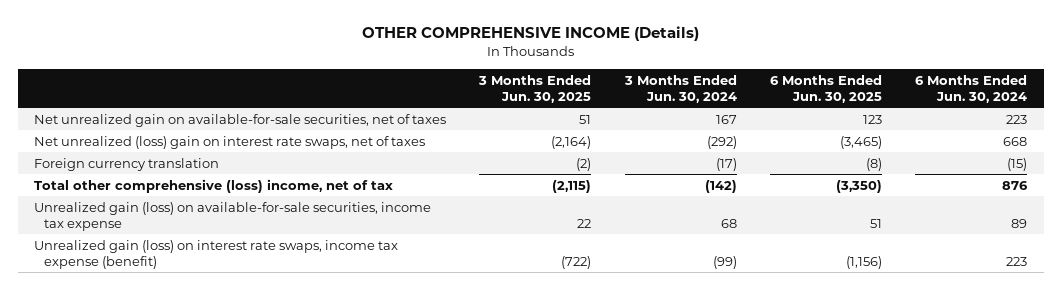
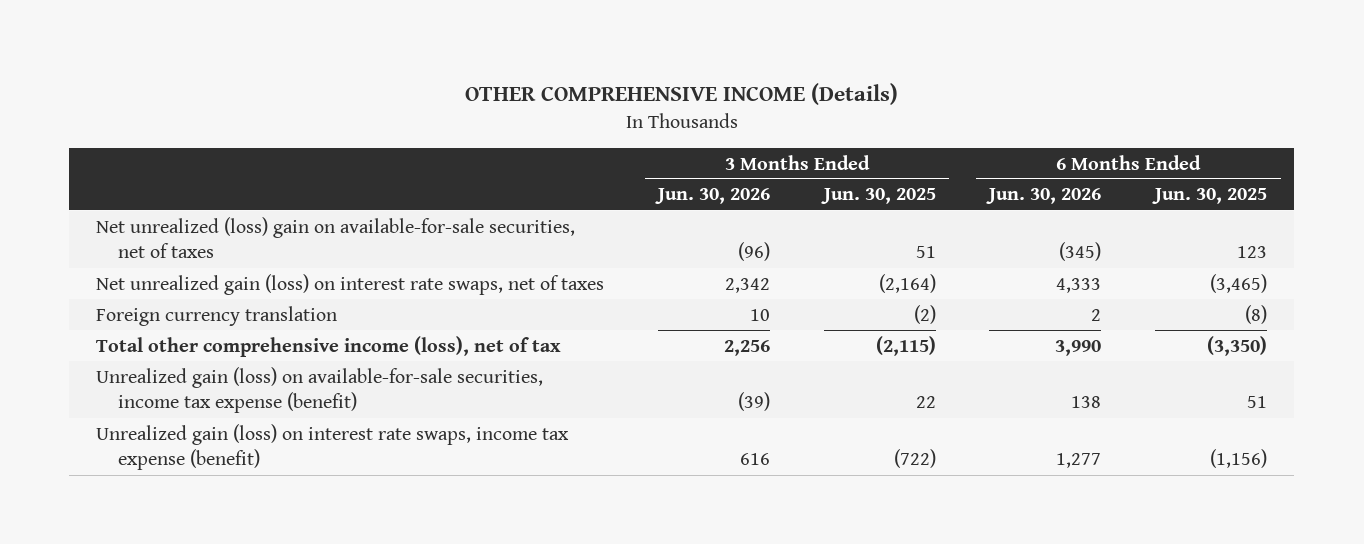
[623,74,737,103] 3 Months Ended Jun. 30, 2024 -> none
[915,74,1028,103] 6 Months Ended Jun. 30, 2024 -> none
none -> [655,188,771,205] Jun. 30, 2026
none -> [986,188,1102,205] Jun. 30, 2026
[34,113,447,127] Net unrealized gain on available-for-sale securities, net of taxes -> [96,216,576,259] Net unrealized (loss) gain on available-for-sale securities, net of taxes
[34,135,426,149] Net unrealized (loss) gain on interest rate swaps, net of taxes -> [96,273,605,295] Net unrealized gain (loss) on interest rate swaps, net of taxes
[34,178,394,193] Total other comprehensive (loss) income, net of tax -> [96,335,562,357] Total other comprehensive income (loss), net of tax
[34,201,432,231] Unrealized gain (loss) on available-for-sale securities, income tax expense -> [96,366,544,414] Unrealized gain (loss) on available-for-sale securities, income tax expense (benefit)

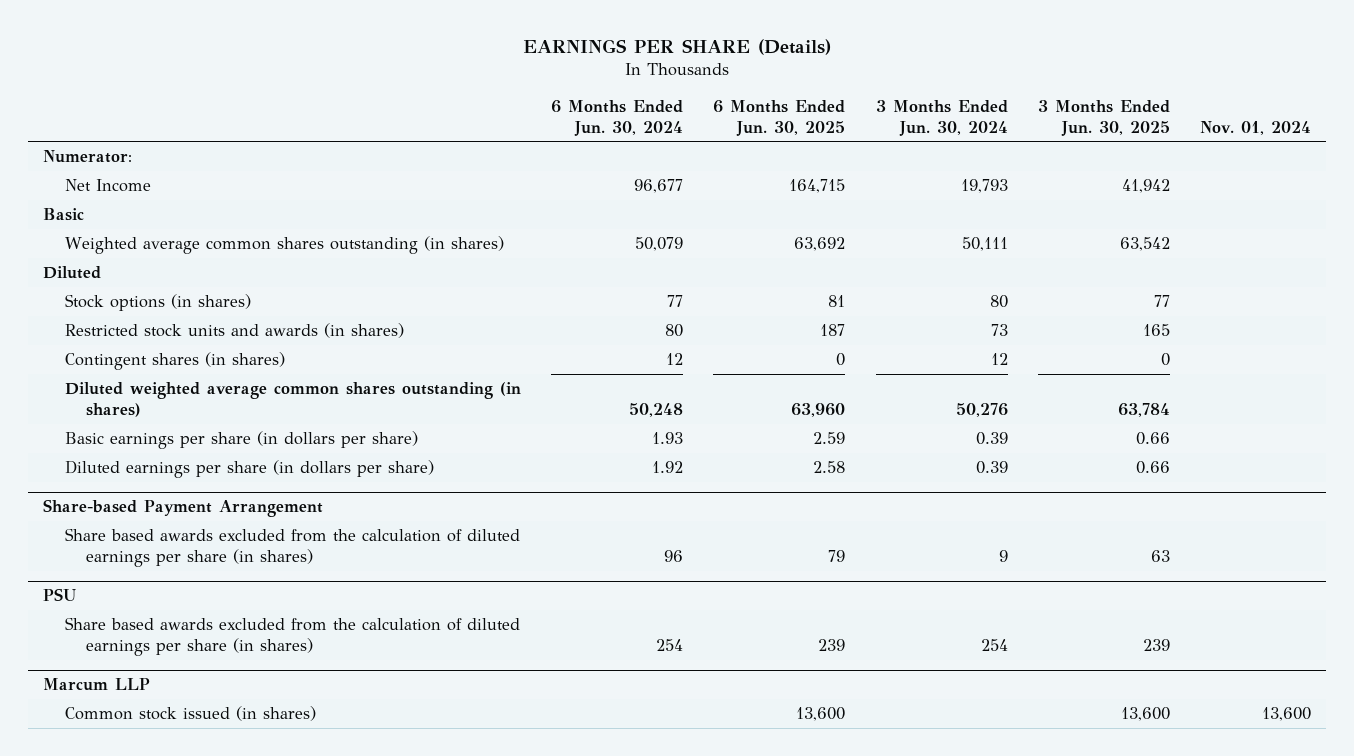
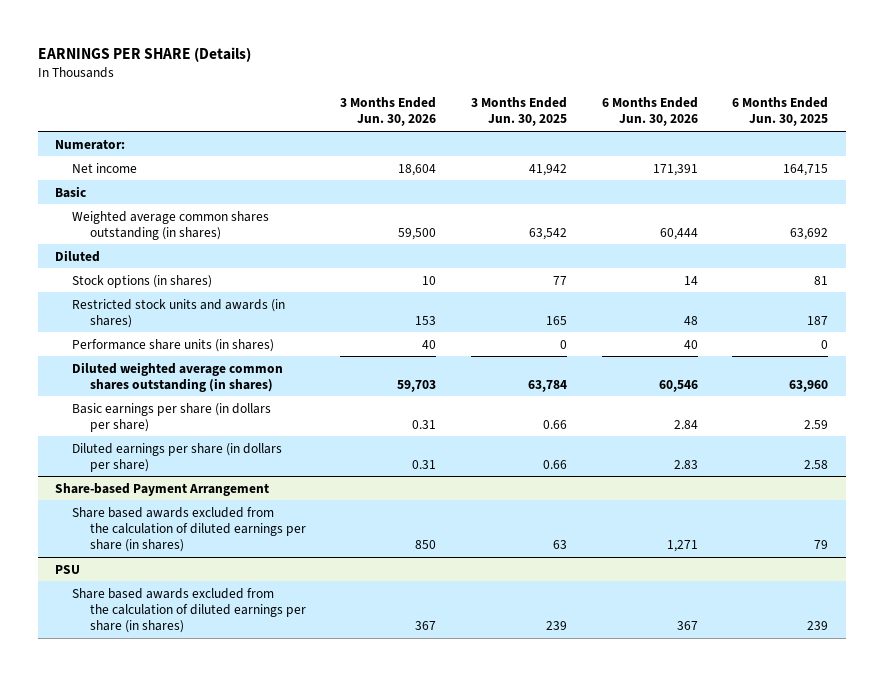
[551,99,684,136] 6 Months Ended Jun. 30, 2024 -> none
[875,99,1008,136] 3 Months Ended Jun. 30, 2024 -> none
[1200,120,1312,135] Nov. 01, 2024 -> none
none -> [340,97,437,127] 3 Months Ended Jun. 30, 2026
none -> [601,97,698,127] 6 Months Ended Jun. 30, 2026
[64,179,151,193] Net Income -> [72,162,138,173] Net income
[64,352,285,371] Contingent shares (in shares) -> none
none -> [72,338,275,352] Performance share units (in shares)
[43,678,151,692] Marcum LLP -> none
[64,706,316,722] Common stock issued (in shares) -> none

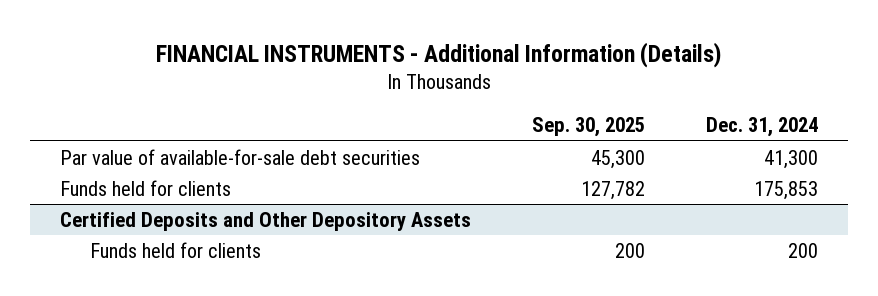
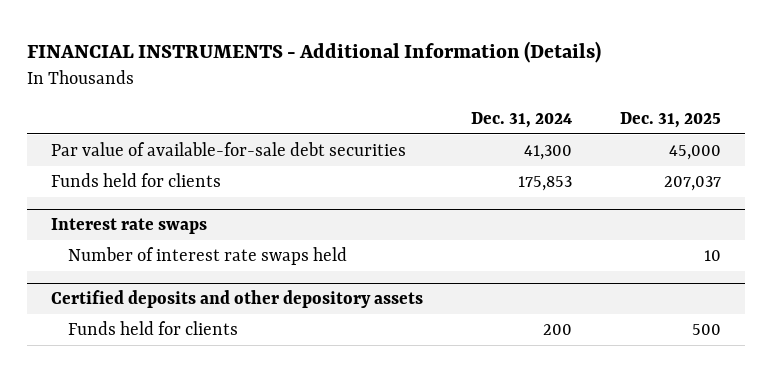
[531,117,645,138] Sep. 30, 2025 -> none
none -> [620,112,722,129] Dec. 31, 2025
none -> [51,218,208,235] Interest rate swaps
none -> [67,246,347,265] Number of interest rate swaps held
[60,211,472,231] Certified Deposits and Other Depository Assets -> [51,290,424,309] Certified deposits and other depository assets

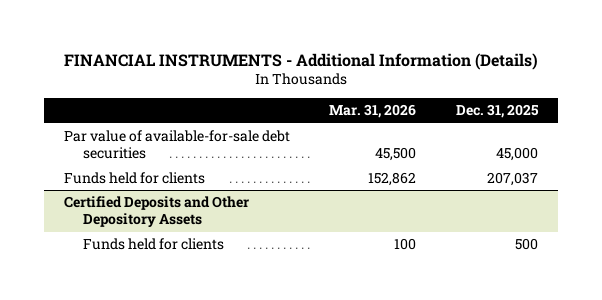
[471,112,573,129] Dec. 31, 2024 -> none
none -> [329,104,417,119] Mar. 31, 2026
[51,218,208,235] Interest rate swaps -> none
[67,246,347,265] Number of interest rate swaps held -> none
[51,290,424,309] Certified deposits and other depository assets -> [63,196,249,228] Certified Deposits and Other Depository Assets

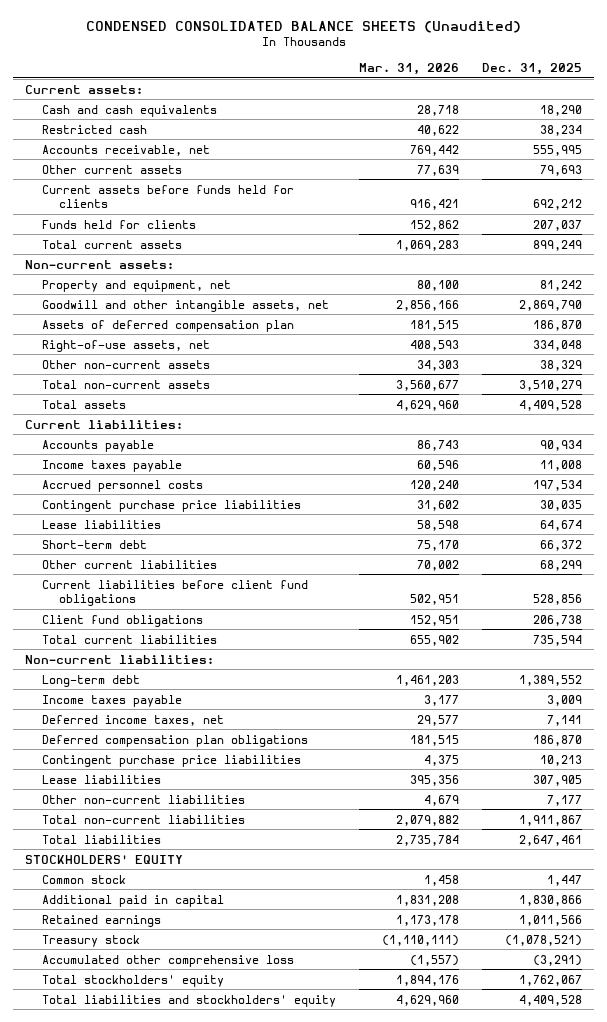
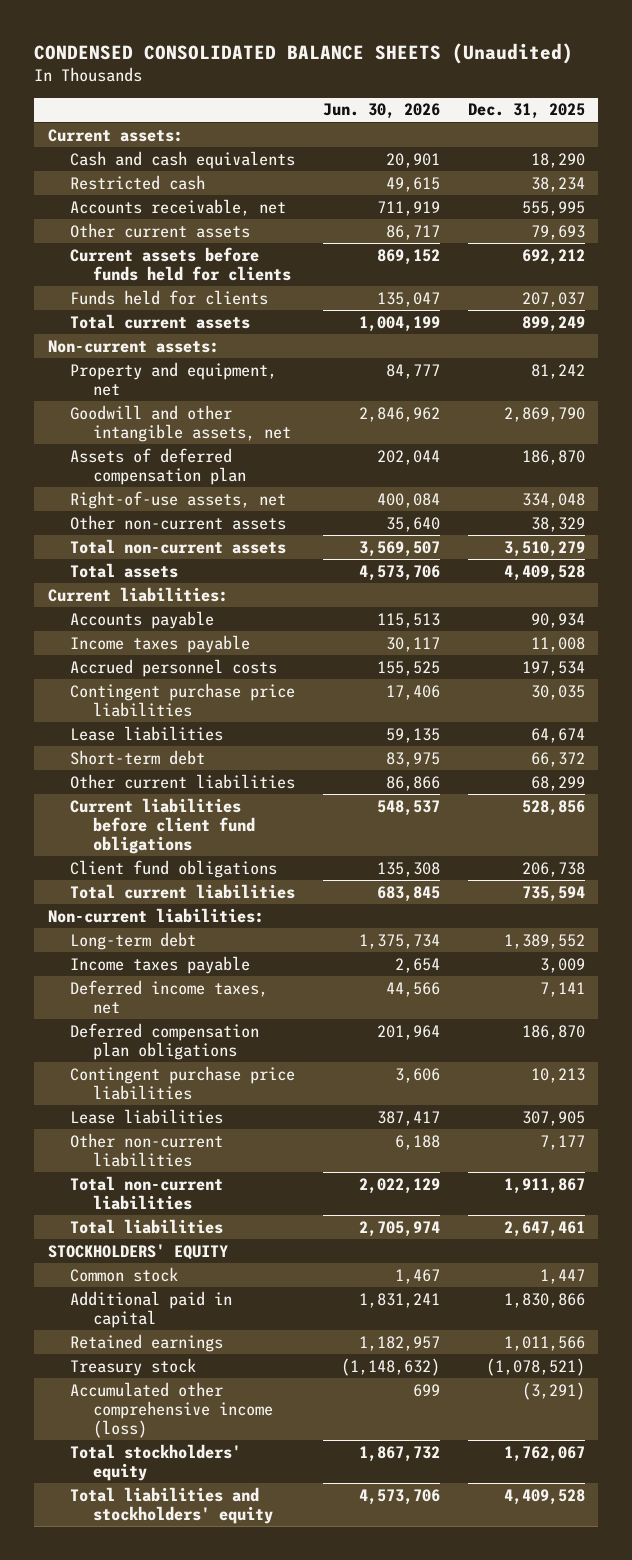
[359,62,460,75] Mar. 31, 2026 -> none
none -> [322,103,440,120] Jun. 30, 2026
[41,954,294,967] Accumulated other comprehensive loss -> [70,1381,273,1438] Accumulated other comprehensive income (loss)

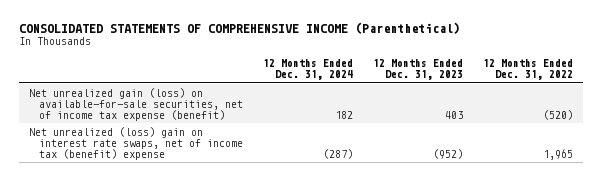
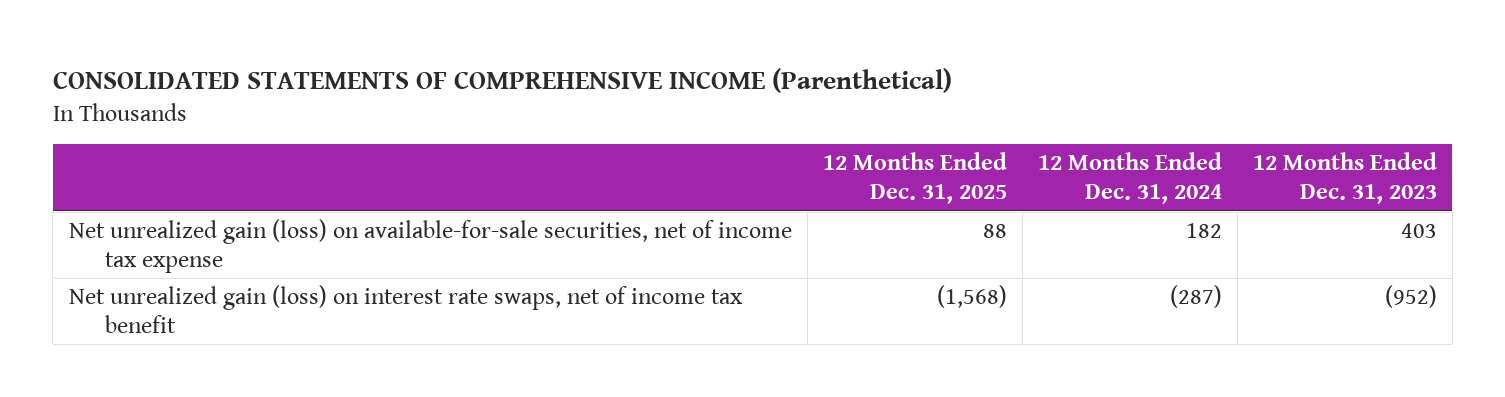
[482,58,573,81] 12 Months Ended Dec. 31, 2022 -> none
none -> [822,152,1007,204] 12 Months Ended Dec. 31, 2025
[29,87,243,121] Net unrealized gain (loss) on available-for-sale securities, net of income tax expense (benefit) -> [68,219,792,273] Net unrealized gain (loss) on available-for-sale securities, net of income tax expense
[29,126,243,160] Net unrealized (loss) gain on interest rate swaps, net of income tax (benefit) expense -> [68,285,743,333] Net unrealized gain (loss) on interest rate swaps, net of income tax benefit

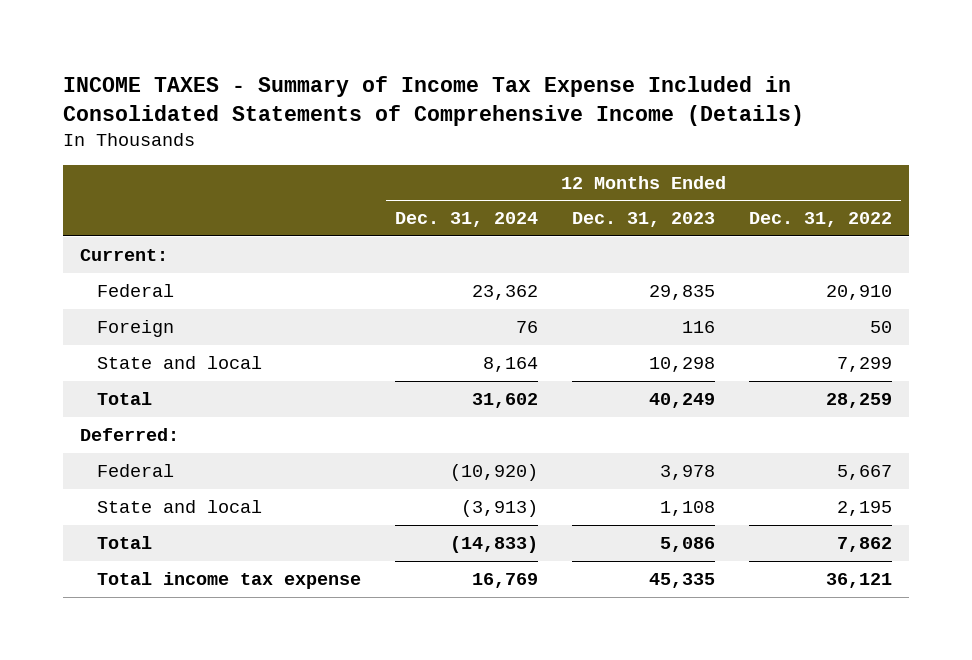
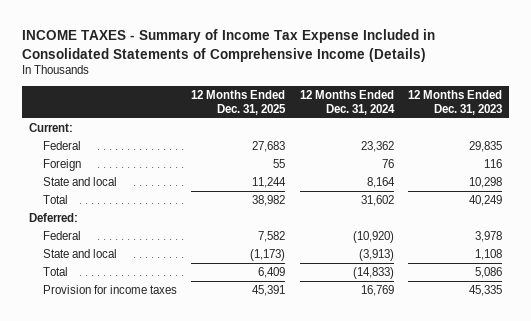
[749,212,893,228] Dec. 31, 2022 -> none
none -> [191,89,287,116] 12 Months Ended Dec. 31, 2025
[96,571,361,589] Total income tax expense -> [43,284,178,294] Provision for income taxes

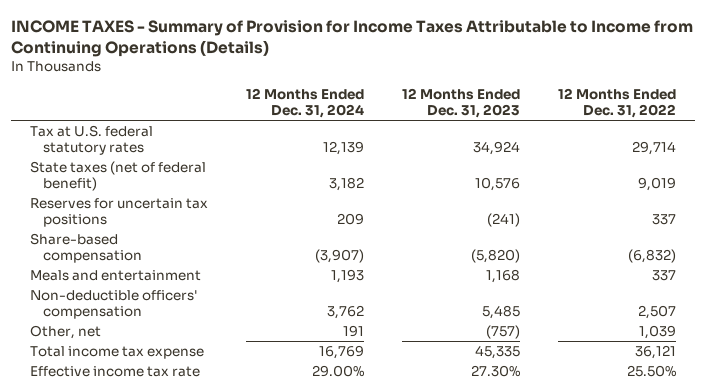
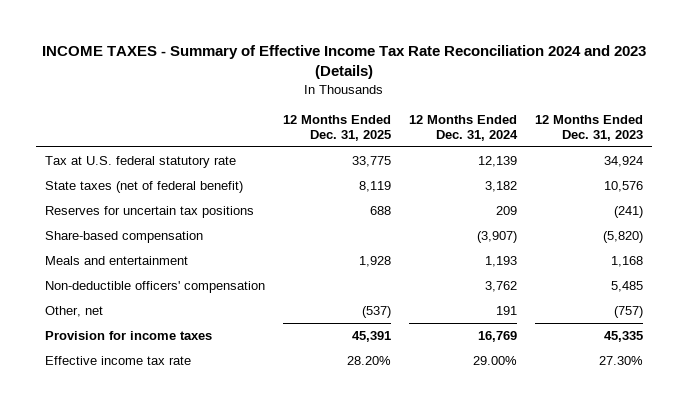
[11,20,694,58] INCOME TAXES - Summary of Provision for Income Taxes Attributable to Income from Continuing Operations (Details) -> [41,44,646,80] INCOME TAXES - Summary of Effective Income Tax Rate Reconciliation 2024 and 2023 (Details)
[557,88,676,119] 12 Months Ended Dec. 31, 2022 -> none
none -> [282,114,391,142] 12 Months Ended Dec. 31, 2025
[30,124,154,155] Tax at U.S. federal statutory rates -> [44,155,236,168] Tax at U.S. federal statutory rate
[30,345,205,359] Total income tax expense -> [44,330,212,340] Provision for income taxes

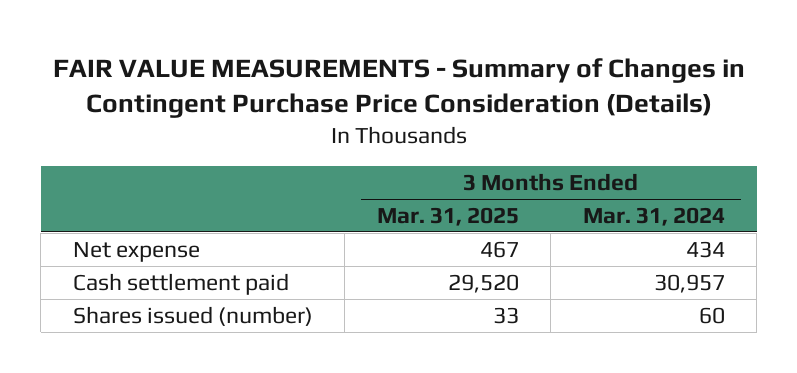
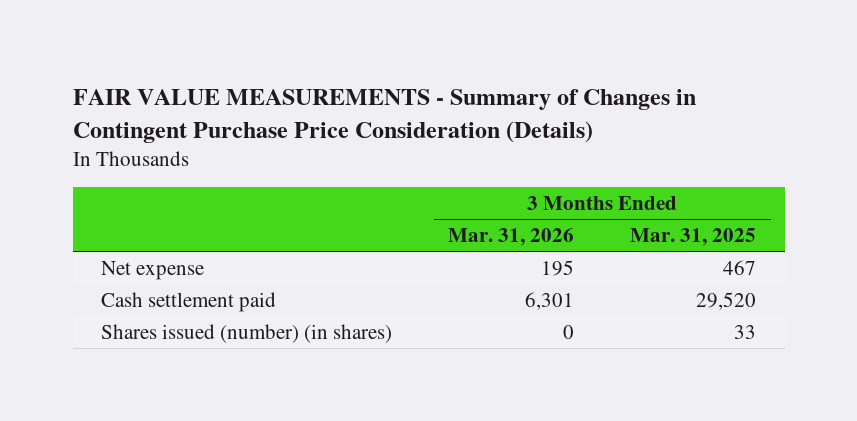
[582,206,725,226] Mar. 31, 2024 -> none
none -> [448,228,575,247] Mar. 31, 2026
[72,305,313,326] Shares issued (number) -> [100,323,392,343] Shares issued (number) (in shares)

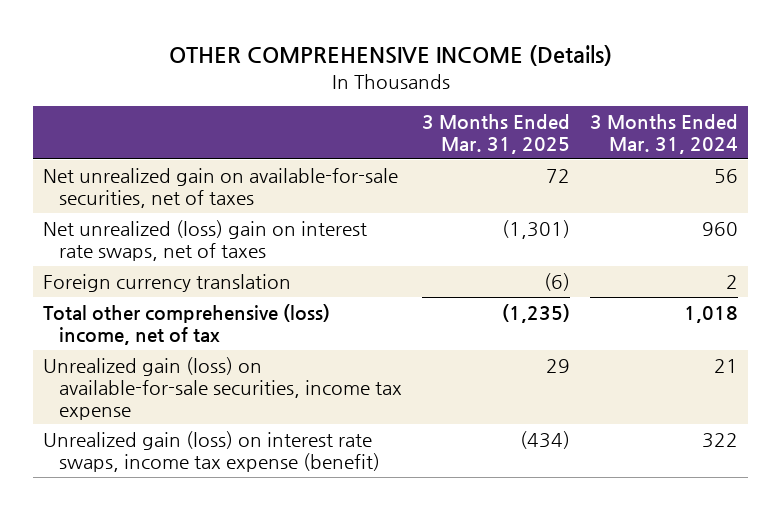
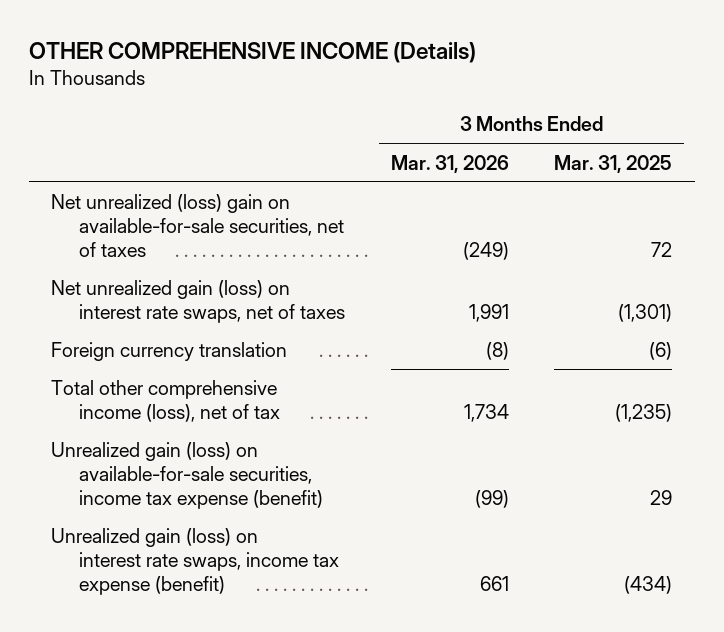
[590,114,739,155] 3 Months Ended Mar. 31, 2024 -> none
none -> [390,154,509,173] Mar. 31, 2026
[42,167,398,208] Net unrealized gain on available-for-sale securities, net of taxes -> [51,194,345,257] Net unrealized (loss) gain on available-for-sale securities, net of taxes
[42,219,367,261] Net unrealized (loss) gain on interest rate swaps, net of taxes -> [51,280,346,324] Net unrealized gain (loss) on interest rate swaps, net of taxes
[42,303,330,345] Total other comprehensive (loss) income, net of tax -> [51,380,281,423] Total other comprehensive income (loss), net of tax
[42,356,403,420] Unrealized gain (loss) on available-for-sale securities, income tax expense -> [51,442,324,509] Unrealized gain (loss) on available-for-sale securities, income tax expense (benefit)

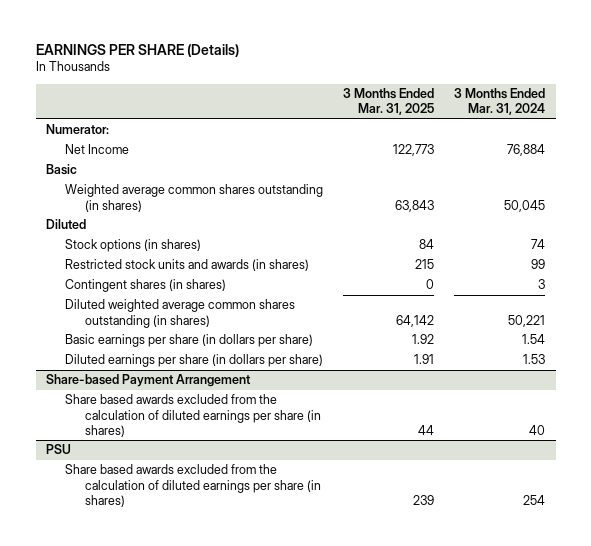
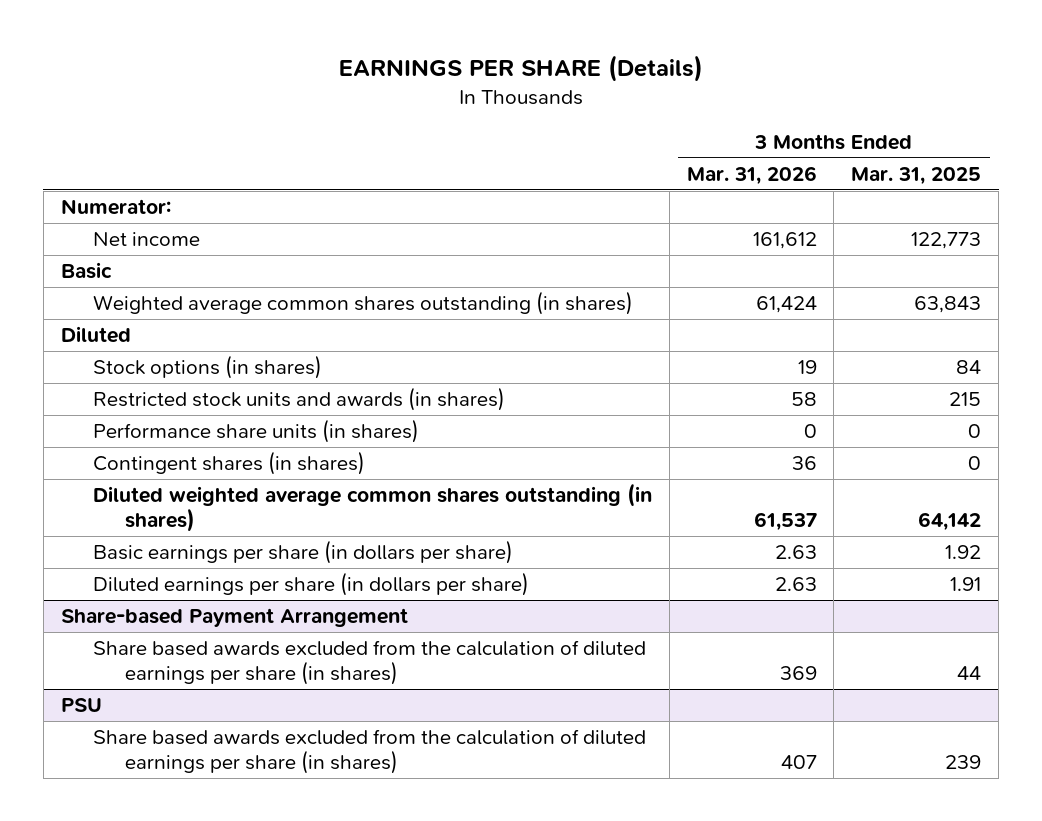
[454,88,546,116] 3 Months Ended Mar. 31, 2024 -> none
none -> [686,165,817,185] Mar. 31, 2026
[65,144,130,155] Net Income -> [92,232,200,247] Net income
none -> [92,419,419,444] Performance share units (in shares)

